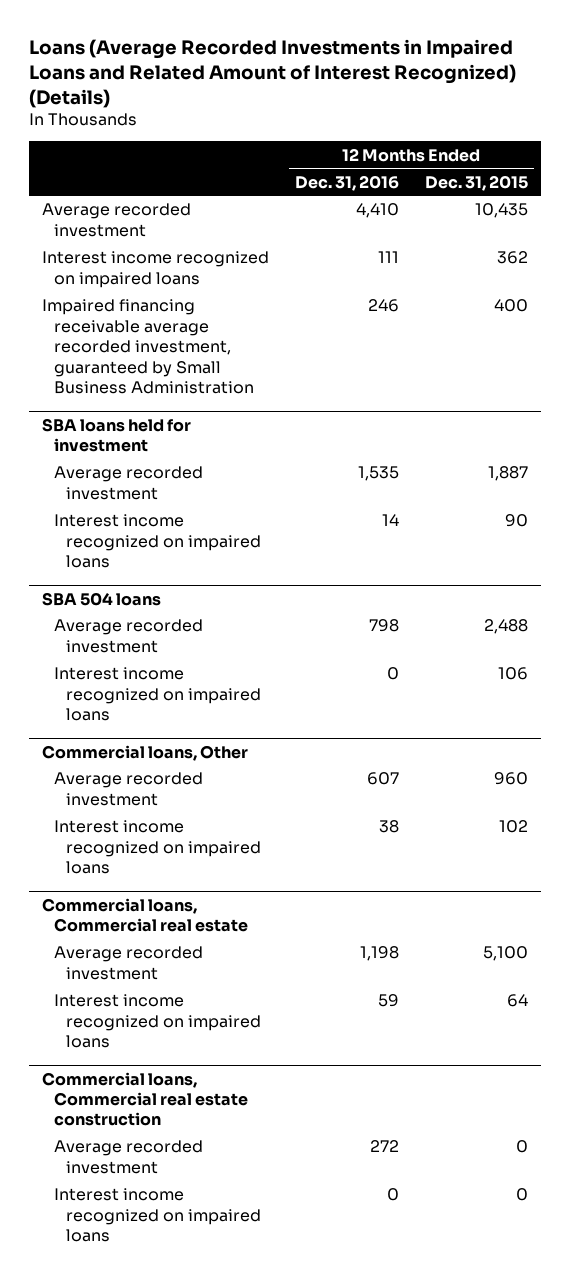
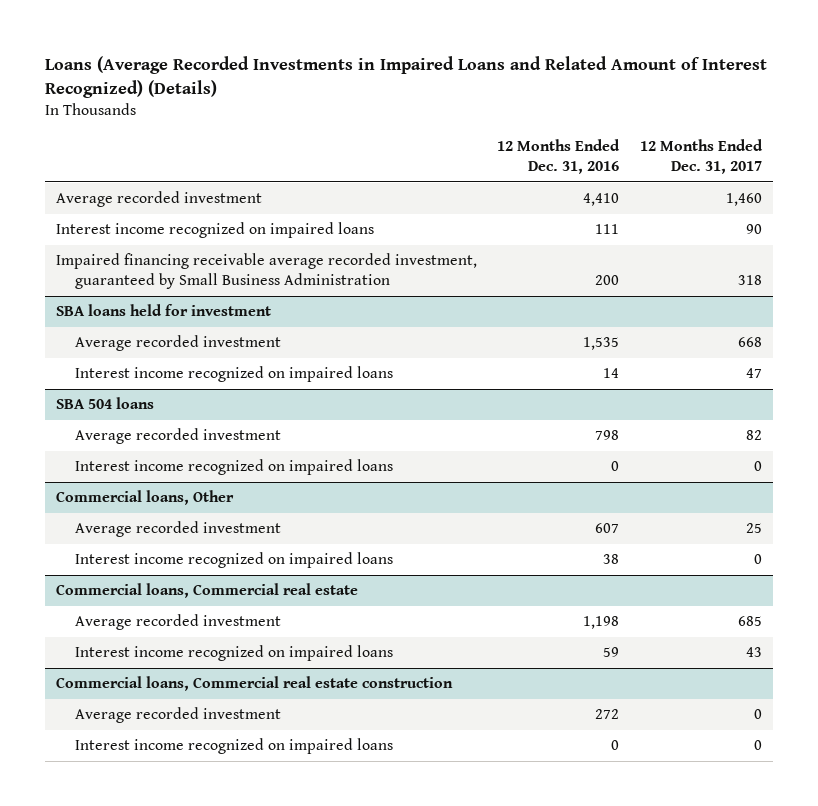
[424,174,528,191] Dec. 31, 2015 -> none
none -> [640,138,764,174] 12 Months Ended Dec. 31, 2017
[367,299,399,313] 246 -> [595,275,620,286] 200

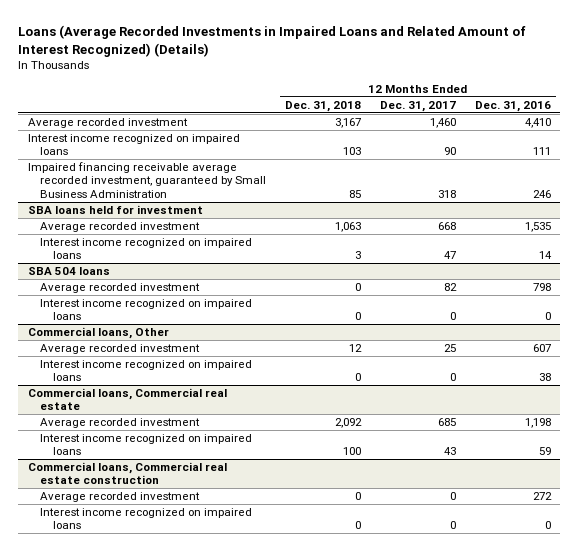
none -> [285,100,362,112] Dec. 31, 2018
[595,275,620,286] 200 -> [533,189,552,198] 246

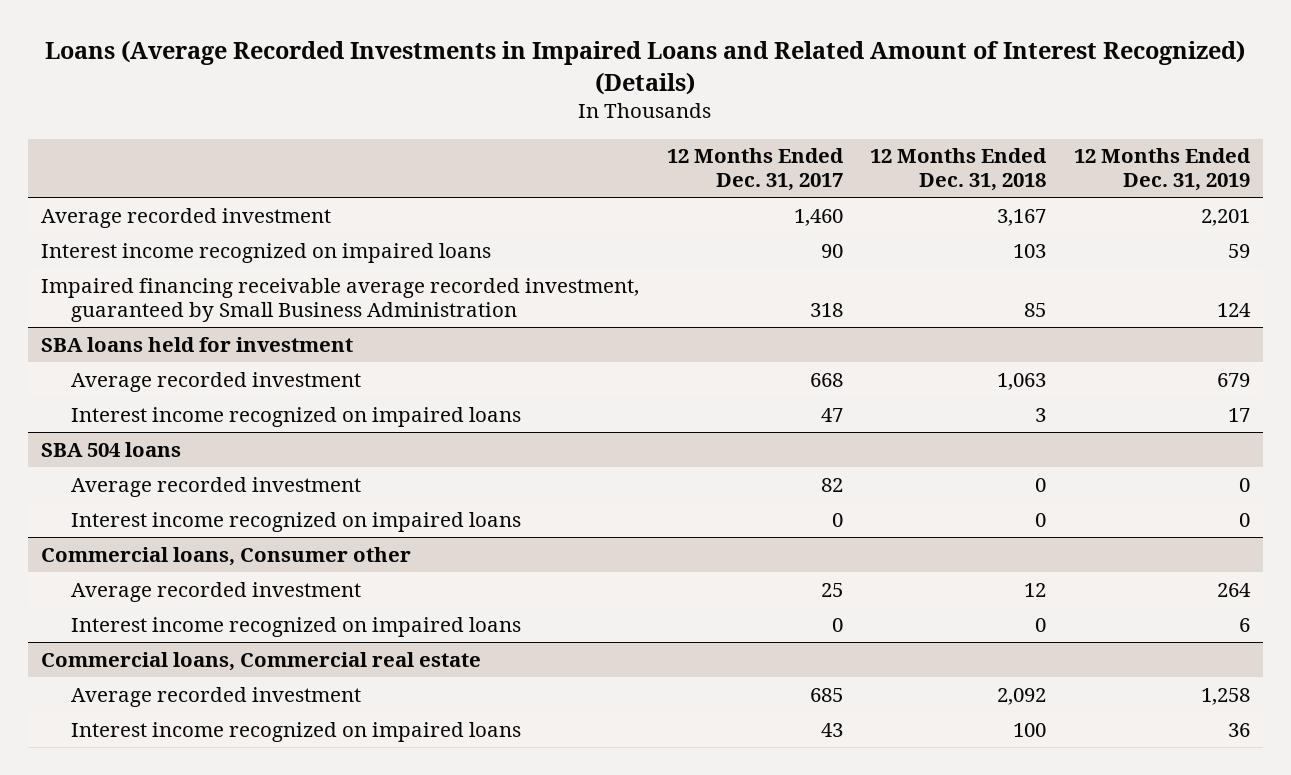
[475,100,552,112] Dec. 31, 2016 -> none
none -> [1073,148,1251,192] 12 Months Ended Dec. 31, 2019
[27,327,169,340] Commercial loans, Other -> [41,546,412,566] Commercial loans, Consumer other
[27,462,227,485] Commercial loans, Commercial real estate construction -> none
[40,492,201,503] Average recorded investment -> none
[40,508,253,530] Interest income recognized on impaired loans -> none

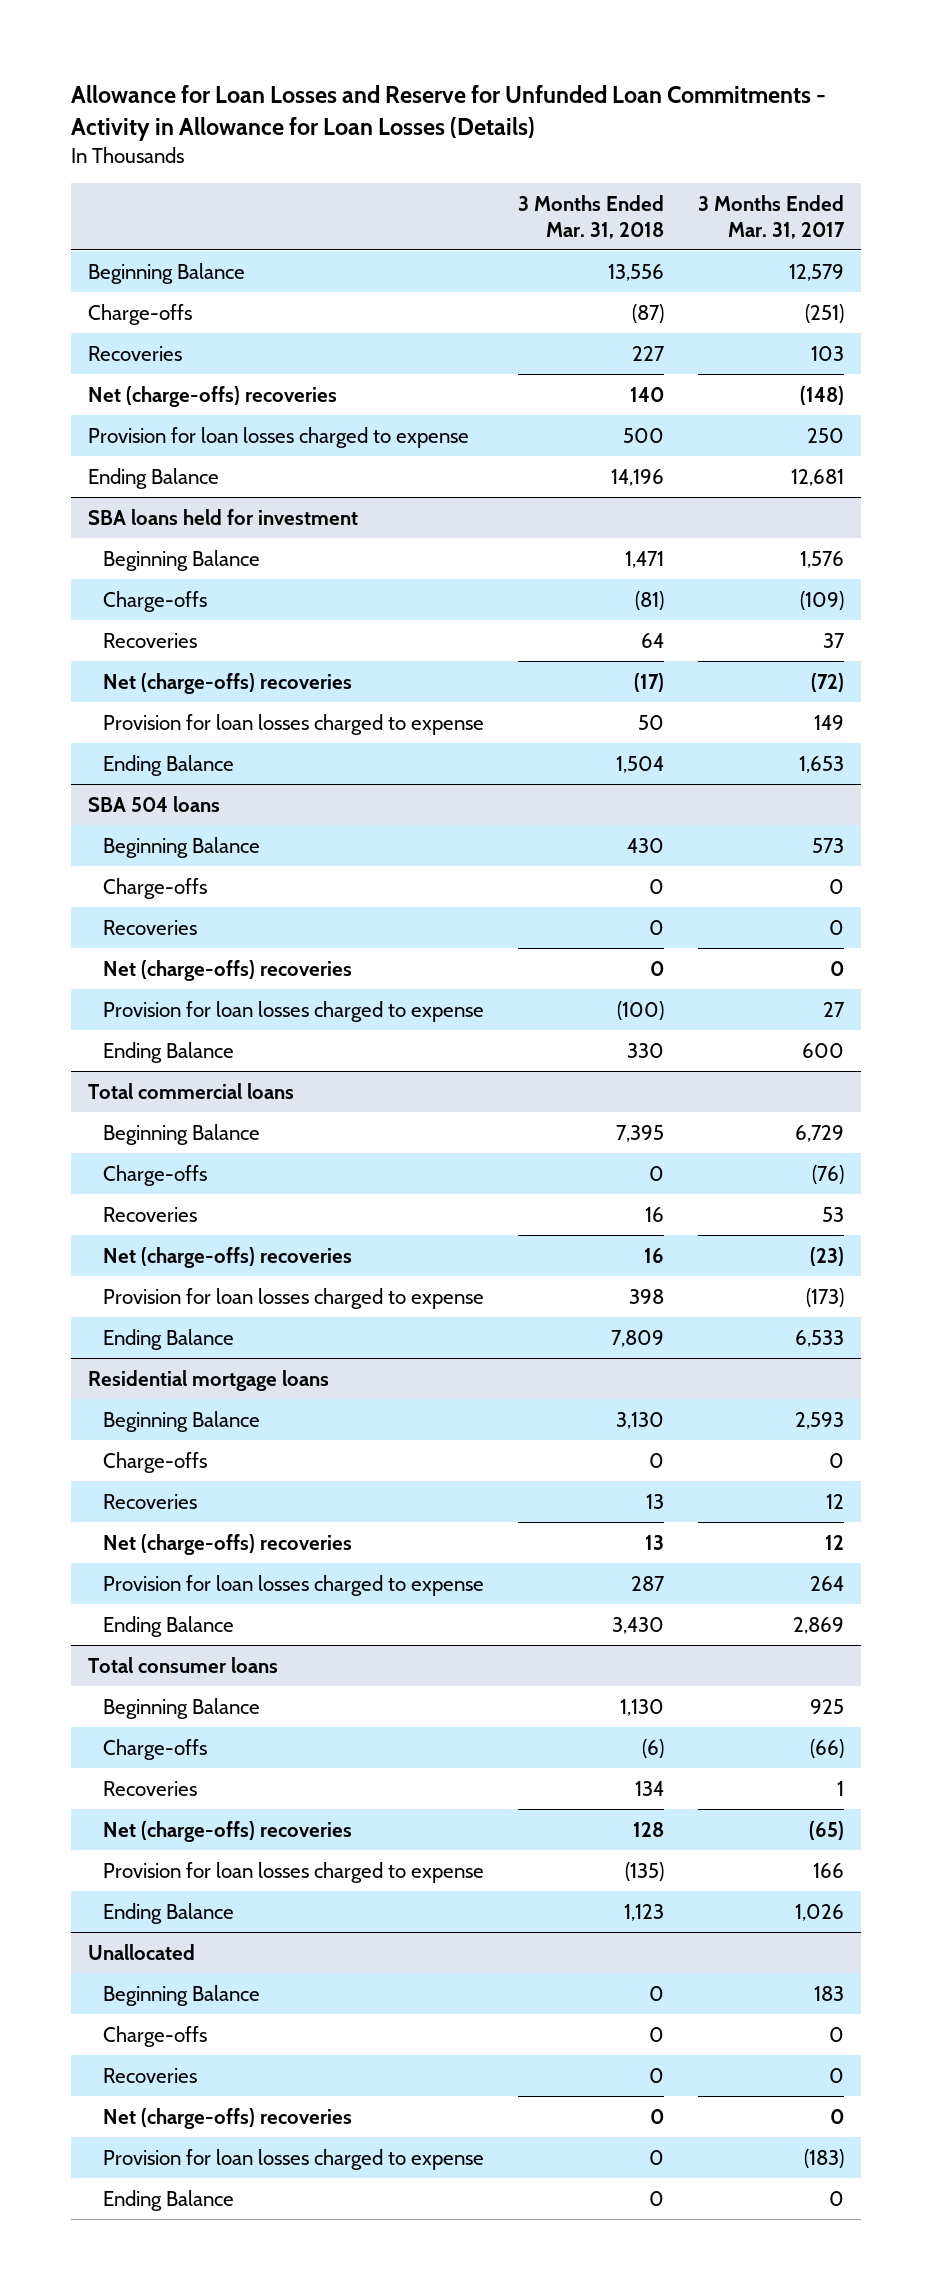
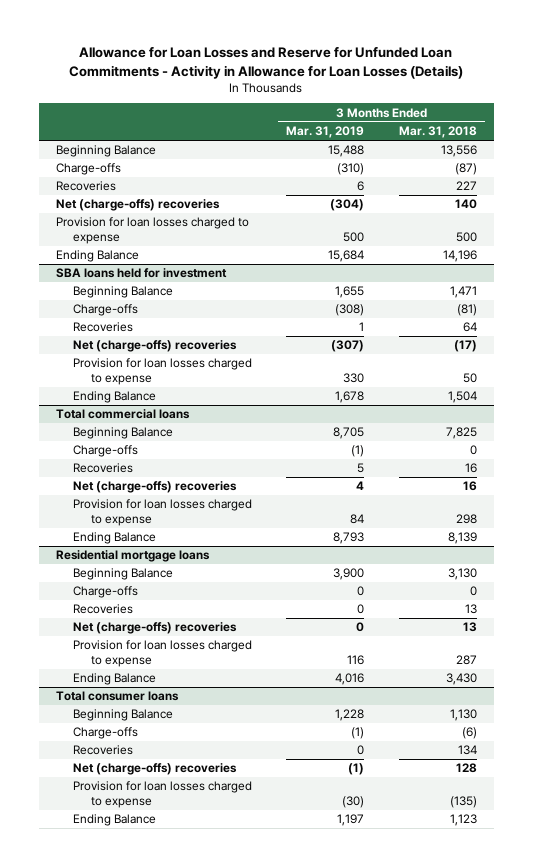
[697,195,845,239] 3 Months Ended Mar. 31, 2017 -> none
none -> [286,126,365,139] Mar. 31, 2019
[87,795,220,812] SBA 504 loans -> none
[103,836,261,858] Beginning Balance -> none
[103,877,208,899] Charge-offs -> none
[103,919,198,935] Recoveries -> none
[103,959,353,981] Net (charge-offs) recoveries -> none
[103,1000,485,1022] Provision for loan losses charged to expense -> none
[103,1041,235,1063] Ending Balance -> none
[616,1124,665,1142] 7,395 -> [445,427,477,440] 7,825
[629,1288,665,1304] 398 -> [455,514,477,525] 298
[611,1329,665,1347] 7,809 -> [447,532,477,545] 8,139
[87,1943,195,1960] Unallocated -> none
[103,1984,261,2006] Beginning Balance -> none
[103,2025,208,2047] Charge-offs -> none
[103,2067,198,2083] Recoveries -> none
[103,2107,353,2129] Net (charge-offs) recoveries -> none
[103,2148,485,2170] Provision for loan losses charged to expense -> none
[103,2189,235,2211] Ending Balance -> none

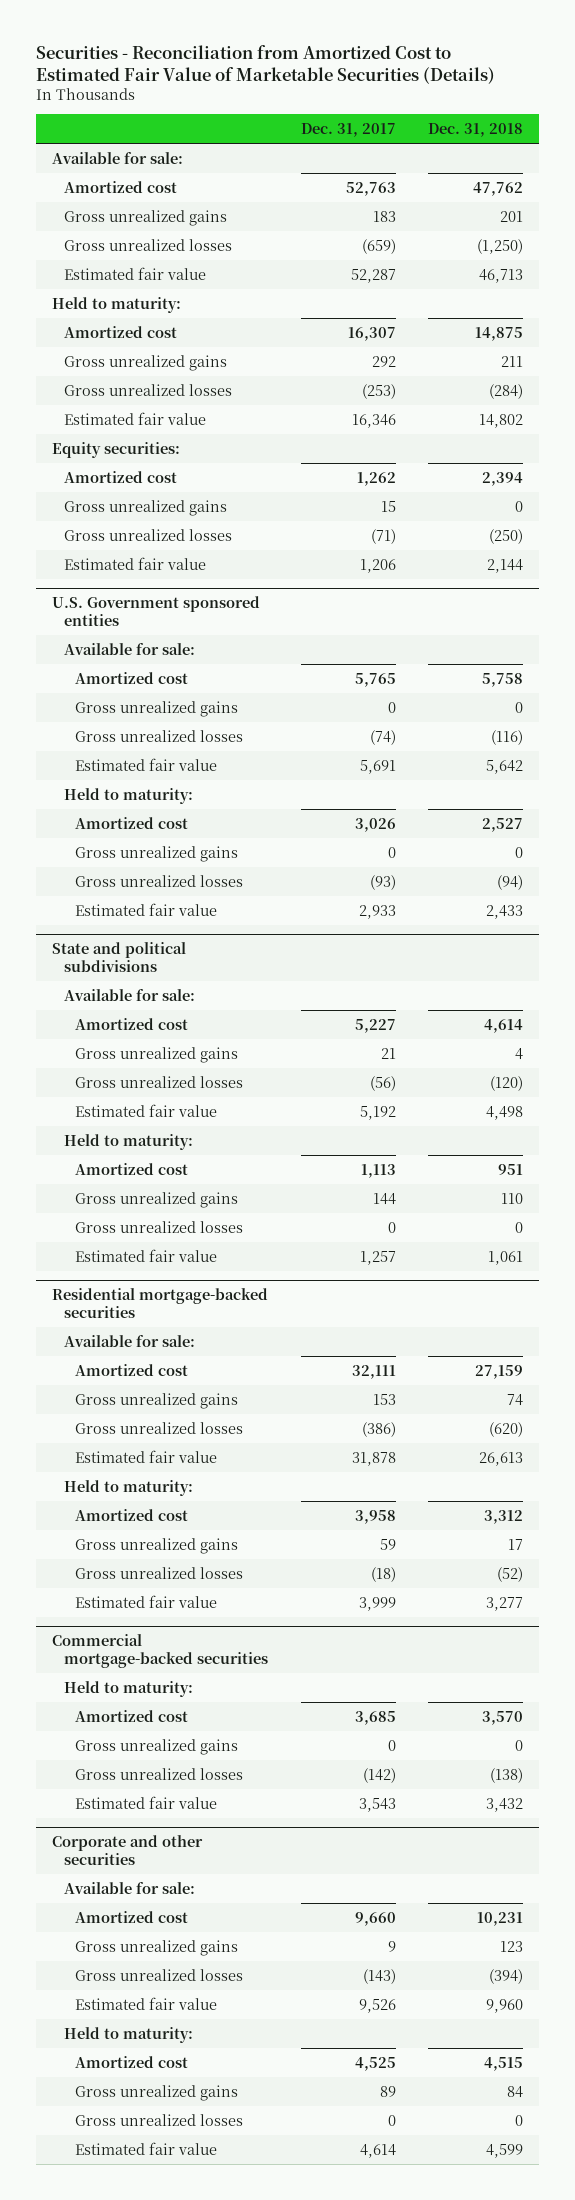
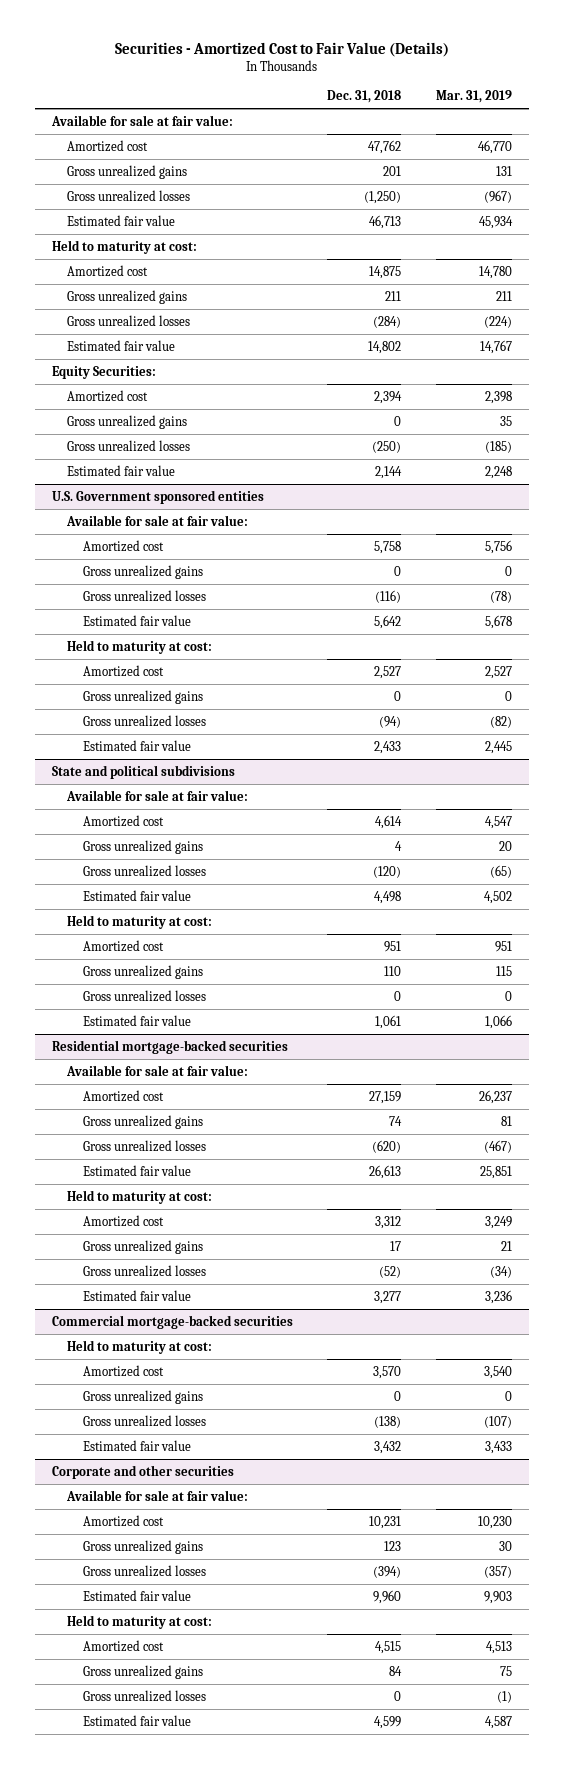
[36,44,496,84] Securities - Reconciliation from Amortized Cost to Estimated Fair Value of Marketable Securities (Details) -> [114,42,449,58] Securities - Amortized Cost to Fair Value (Details)
[300,122,396,137] Dec. 31, 2017 -> none
none -> [435,90,512,104] Mar. 31, 2019
[52,151,184,164] Available for sale: -> [50,114,233,126] Available for sale at fair value:
[52,296,182,313] Held to maturity: -> [51,239,197,254] Held to maturity at cost:
[52,441,181,458] Equity securities: -> [51,365,156,379] Equity Securities:
[63,642,195,655] Available for sale: -> [66,514,249,526] Available for sale at fair value:
[63,787,193,804] Held to maturity: -> [67,639,213,654] Held to maturity at cost:
[63,988,195,1001] Available for sale: -> [66,789,249,801] Available for sale at fair value:
[63,1133,193,1150] Held to maturity: -> [67,914,213,929] Held to maturity at cost:
[63,1334,195,1347] Available for sale: -> [66,1064,249,1076] Available for sale at fair value:
[63,1479,193,1496] Held to maturity: -> [67,1189,213,1204] Held to maturity at cost:
[63,1680,193,1697] Held to maturity: -> [67,1339,213,1354] Held to maturity at cost:
[63,1881,195,1894] Available for sale: -> [66,1489,249,1501] Available for sale at fair value:
[63,2026,193,2043] Held to maturity: -> [67,1614,213,1629] Held to maturity at cost:

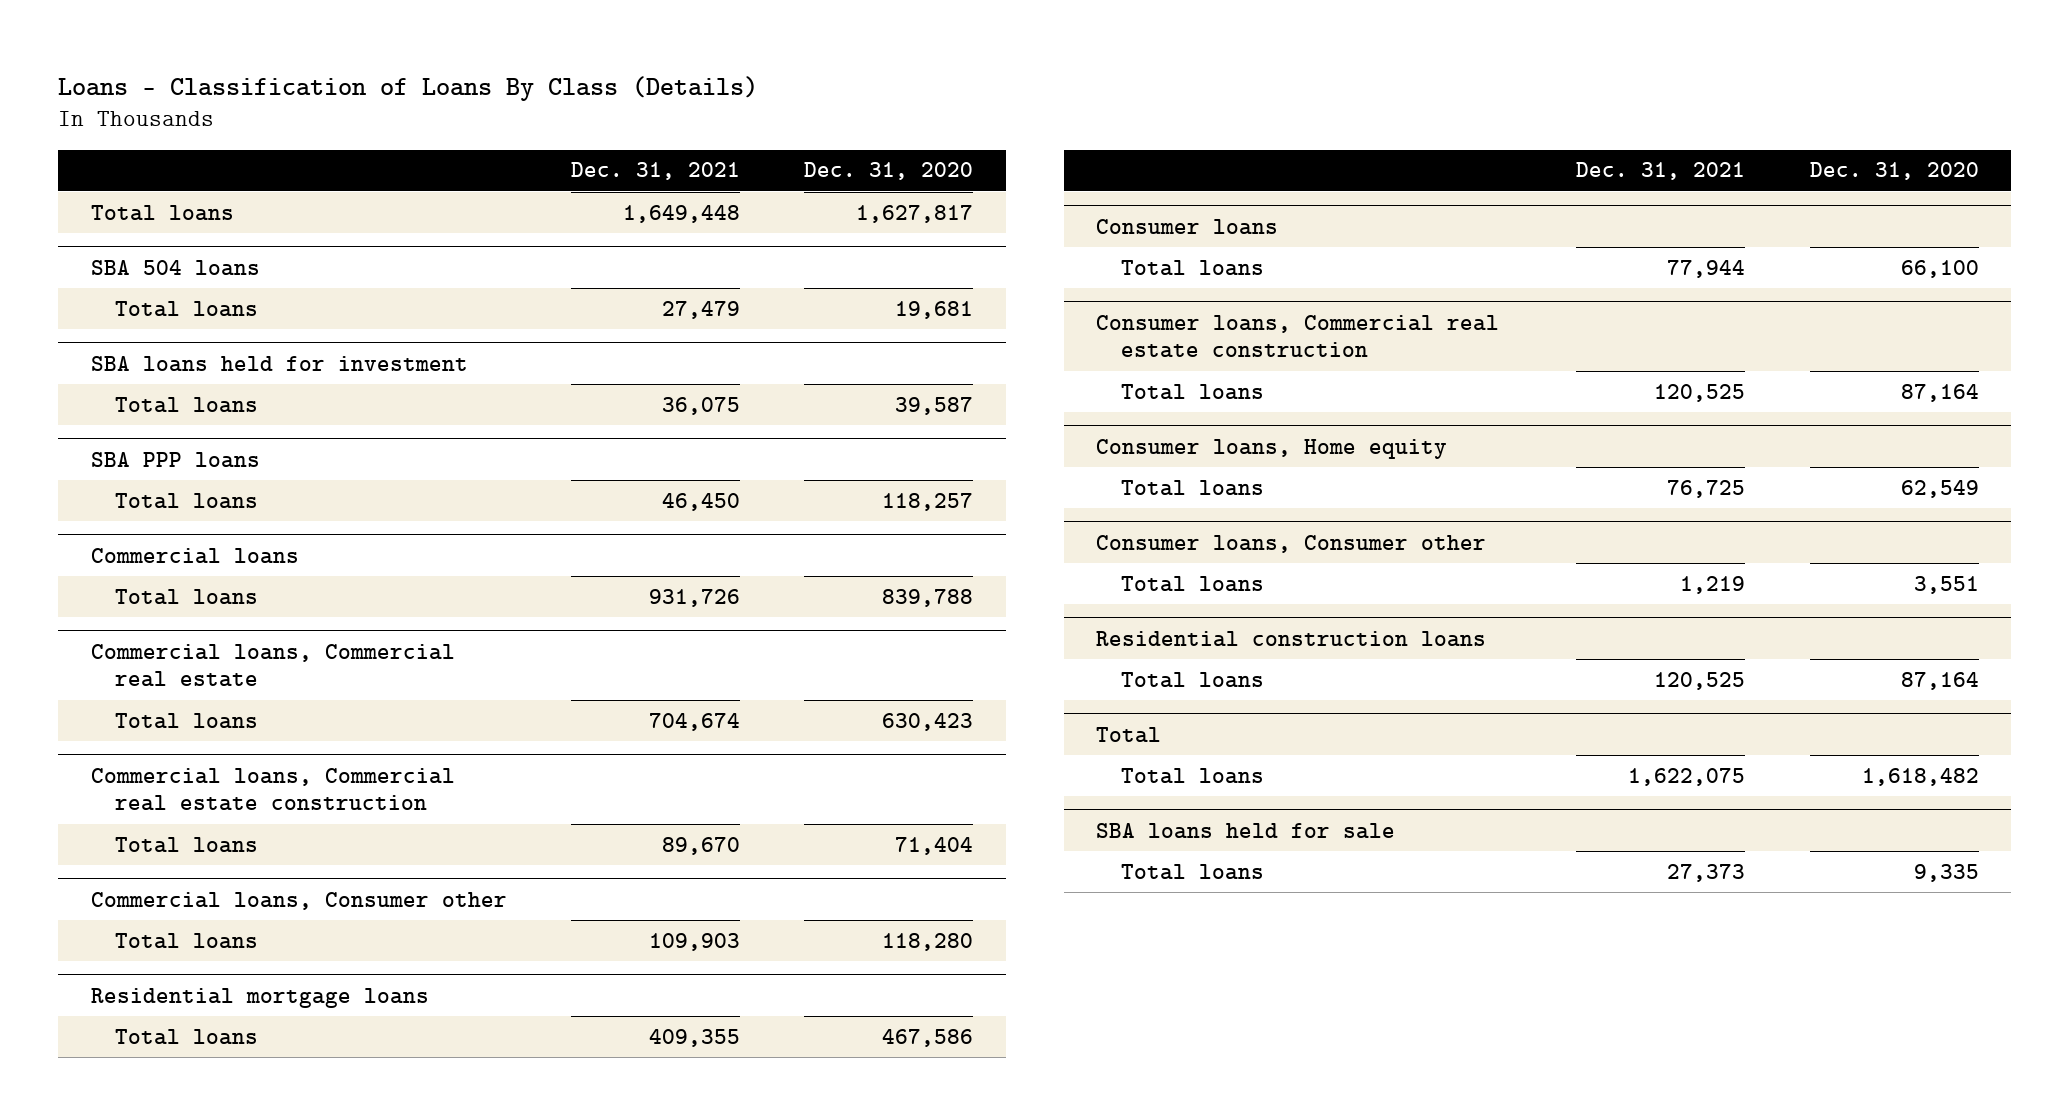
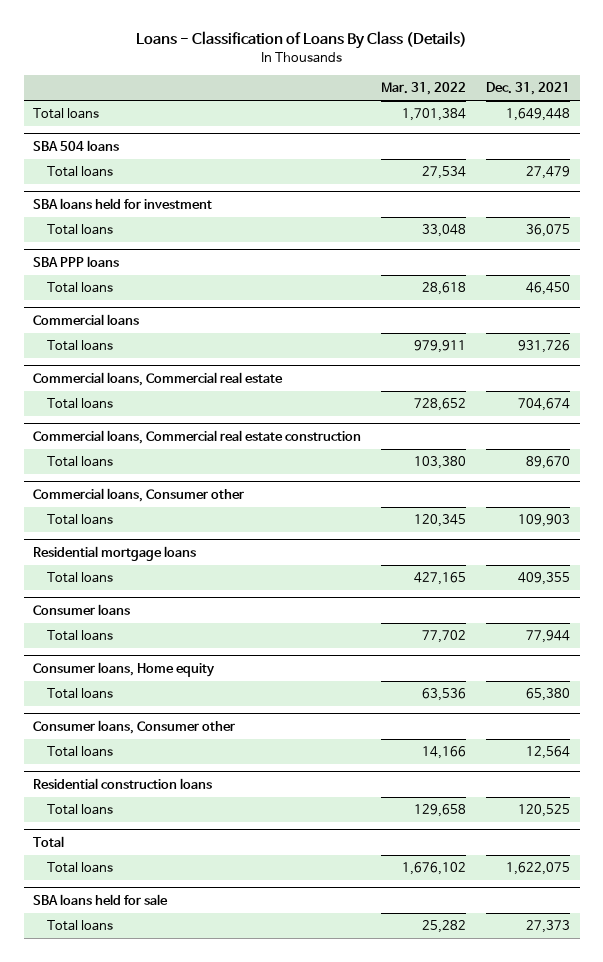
[804,162,974,181] Dec. 31, 2020 -> none
none -> [381,82,467,96] Mar. 31, 2022
[1096,314,1500,359] Consumer loans, Commercial real estate construction -> none
[1120,383,1264,400] Total loans -> none
[1667,479,1746,498] 76,725 -> [525,688,570,702] 65,380
[1680,575,1746,594] 1,219 -> [525,746,570,760] 12,564

